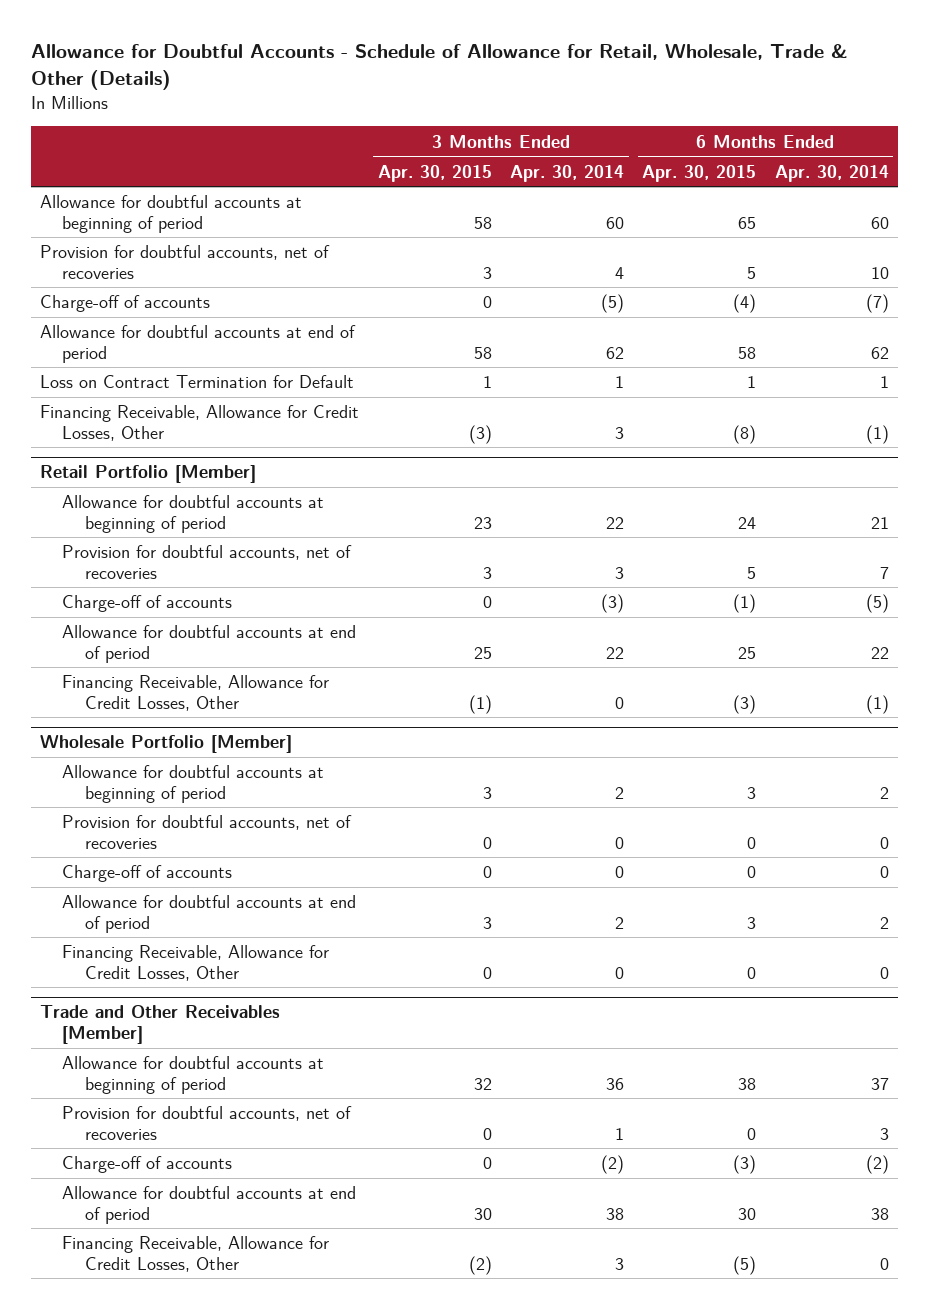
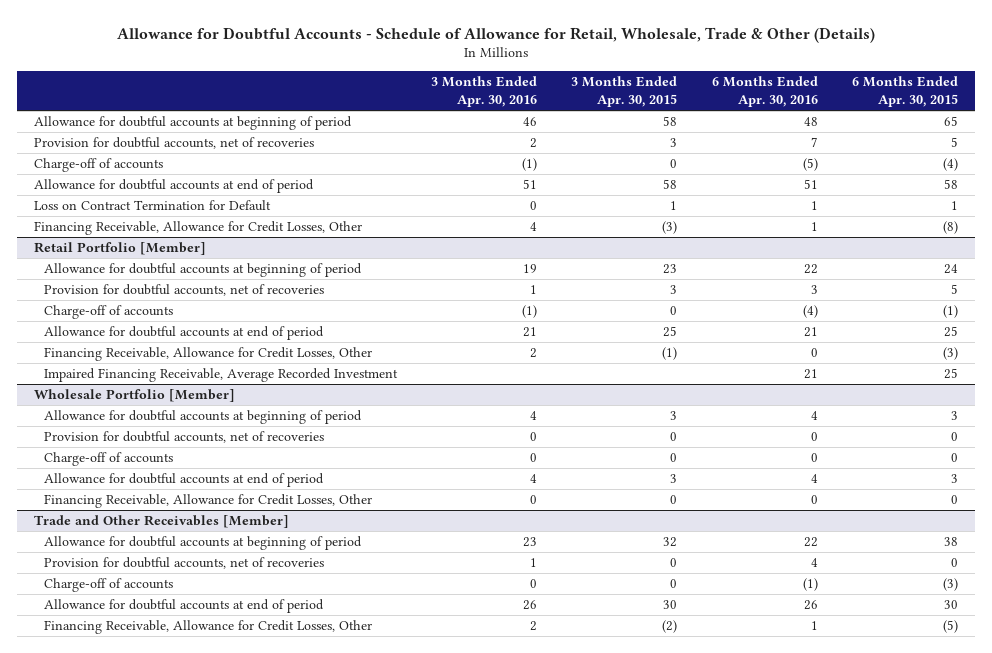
[509,164,624,182] Apr. 30, 2014 -> none
[774,164,889,182] Apr. 30, 2014 -> none
none -> [431,76,538,108] 3 Months Ended Apr. 30, 2016
none -> [711,76,818,108] 6 Months Ended Apr. 30, 2016
none -> [44,368,399,383] Impaired Financing Receivable, Average Recorded Investment

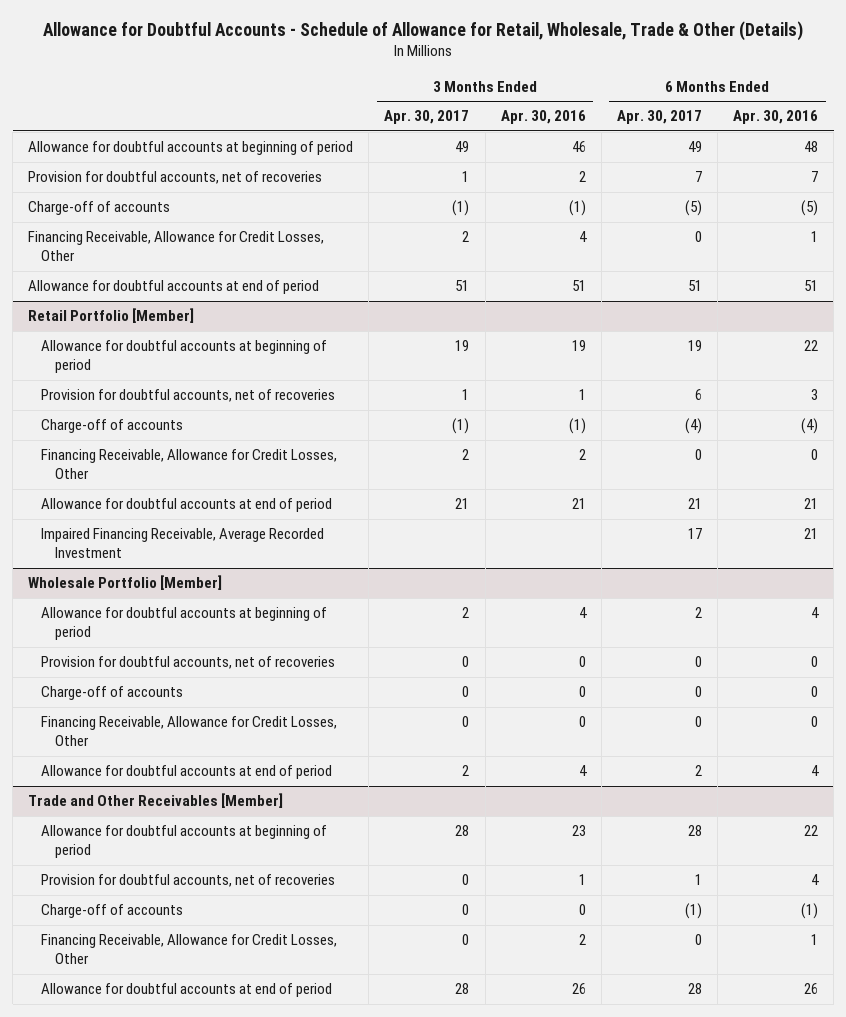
[571,76,678,108] 3 Months Ended Apr. 30, 2015 -> none
[851,76,958,108] 6 Months Ended Apr. 30, 2015 -> none
none -> [384,110,470,125] Apr. 30, 2017
none -> [616,110,702,125] Apr. 30, 2017
[34,200,272,212] Loss on Contract Termination for Default -> none
[34,179,315,194] Allowance for doubtful accounts at end of period -> [28,280,320,295] Allowance for doubtful accounts at end of period
[44,326,325,341] Allowance for doubtful accounts at end of period -> [41,498,333,513] Allowance for doubtful accounts at end of period
[44,473,325,488] Allowance for doubtful accounts at end of period -> [41,765,333,780] Allowance for doubtful accounts at end of period
[44,599,325,614] Allowance for doubtful accounts at end of period -> [41,983,333,998] Allowance for doubtful accounts at end of period

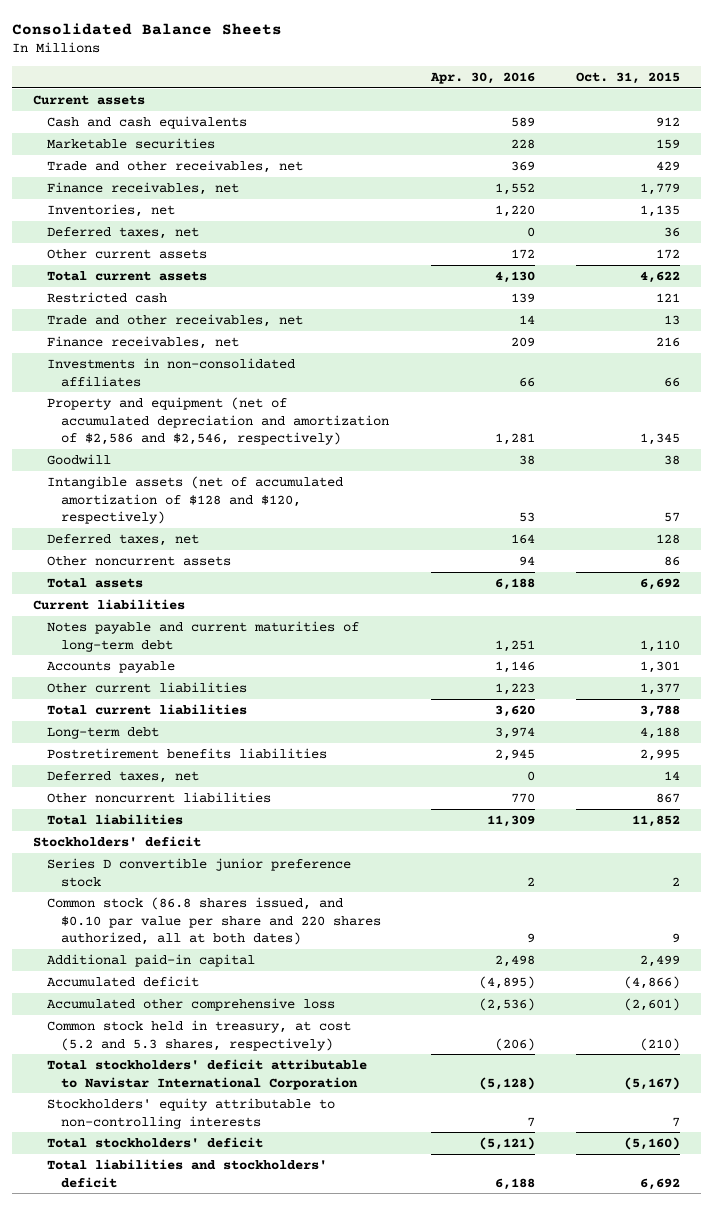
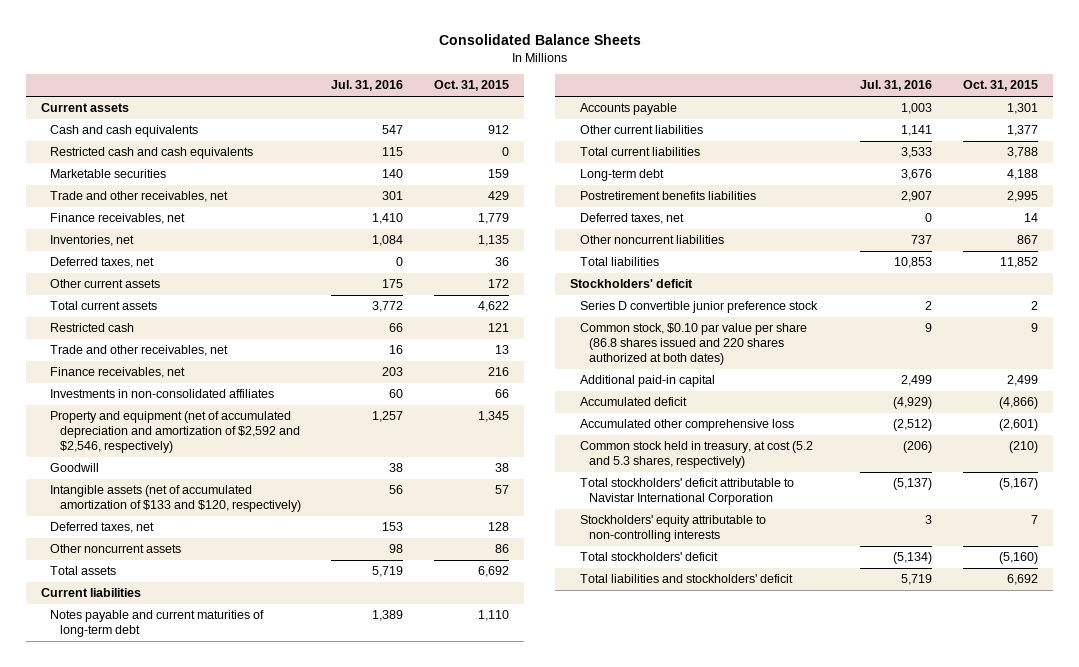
[429,72,535,85] Apr. 30, 2016 -> none
none -> [331,80,404,92] Jul. 31, 2016
none -> [50,147,254,160] Restricted cash and cash equivalents
[47,396,390,446] Property and equipment (net of accumulated depreciation and amortization of $2,586 and $2,546, respectively) -> [50,411,300,453] Property and equipment (net of accumulated depreciation and amortization of $2,592 and $2,546, respectively)
[47,475,344,525] Intangible assets (net of accumulated amortization of $128 and $120, respectively) -> [50,485,301,513] Intangible assets (net of accumulated amortization of $133 and $120, respectively)
[47,896,382,946] Common stock (86.8 shares issued, and $0.10 par value per share and 220 shares authorized, all at both dates) -> [579,323,807,365] Common stock, $0.10 par value per share (86.8 shares issued and 220 shares authorized at both dates)

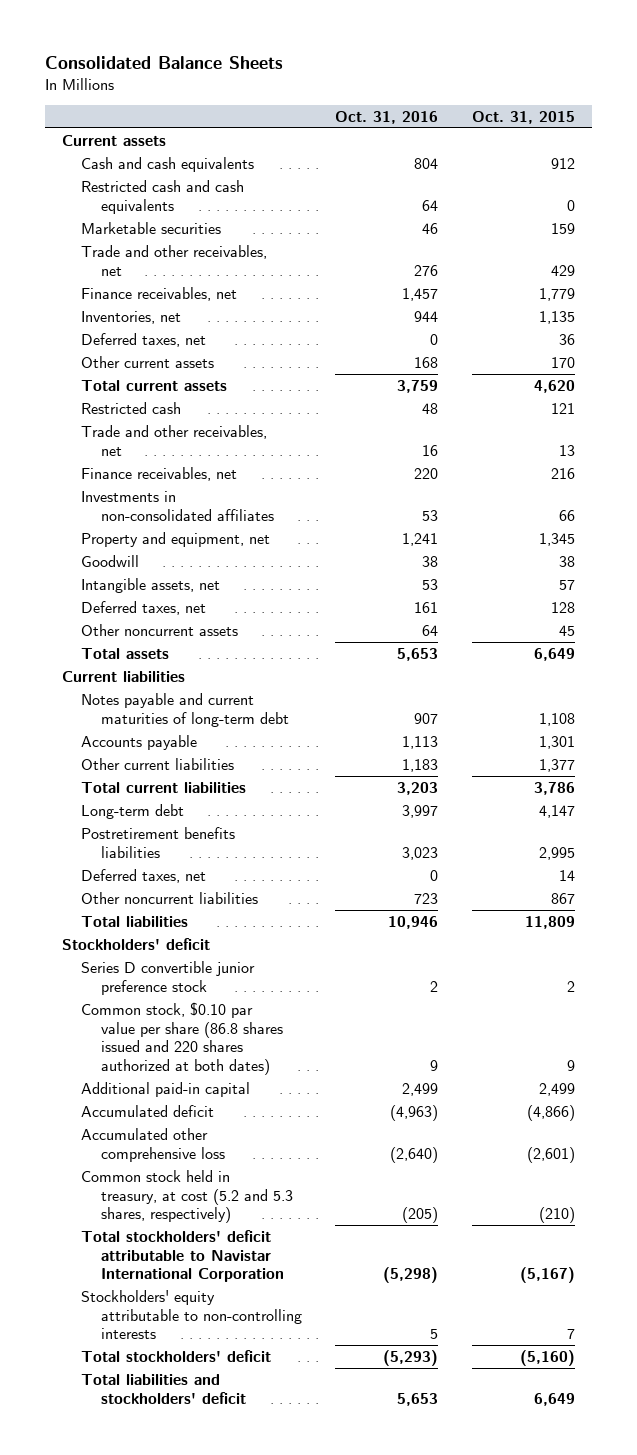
[331,80,404,92] Jul. 31, 2016 -> none
none -> [335,110,439,124] Oct. 31, 2016
[487,279,509,289] 172 -> [550,356,575,368] 170
[477,301,509,313] 4,622 -> [533,379,575,393] 4,620
[50,411,300,453] Property and equipment (net of accumulated depreciation and amortization of $2,592 and $2,546, respectively) -> [81,531,271,547] Property and equipment, net
[50,485,301,513] Intangible assets (net of accumulated amortization of $133 and $120, respectively) -> [81,577,221,593] Intangible assets, net
[494,544,509,554] 86 -> [558,624,575,636] 45
[477,566,509,578] 6,692 -> [533,647,575,661] 6,649
[477,610,509,622] 1,110 -> [538,712,575,726] 1,108
[1006,147,1038,159] 3,788 -> [533,781,575,795] 3,786
[1006,169,1038,181] 4,188 -> [538,804,575,818] 4,147
[999,257,1038,269] 11,852 -> [524,915,575,929] 11,809
[1006,574,1038,586] 6,692 -> [533,1392,575,1406] 6,649

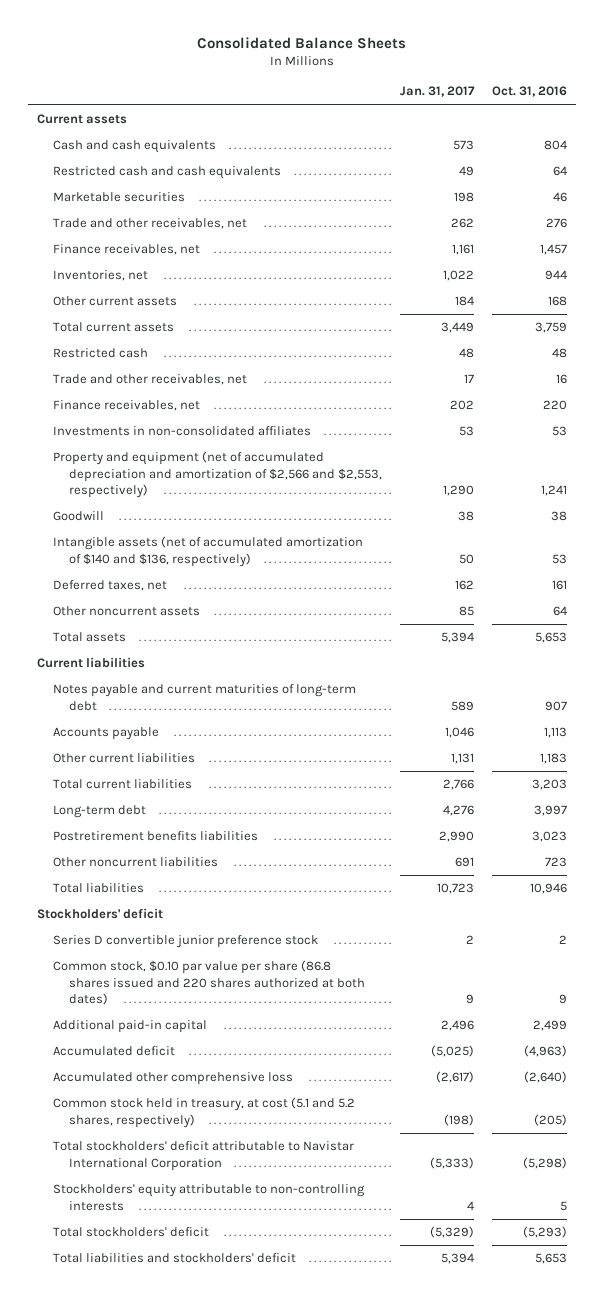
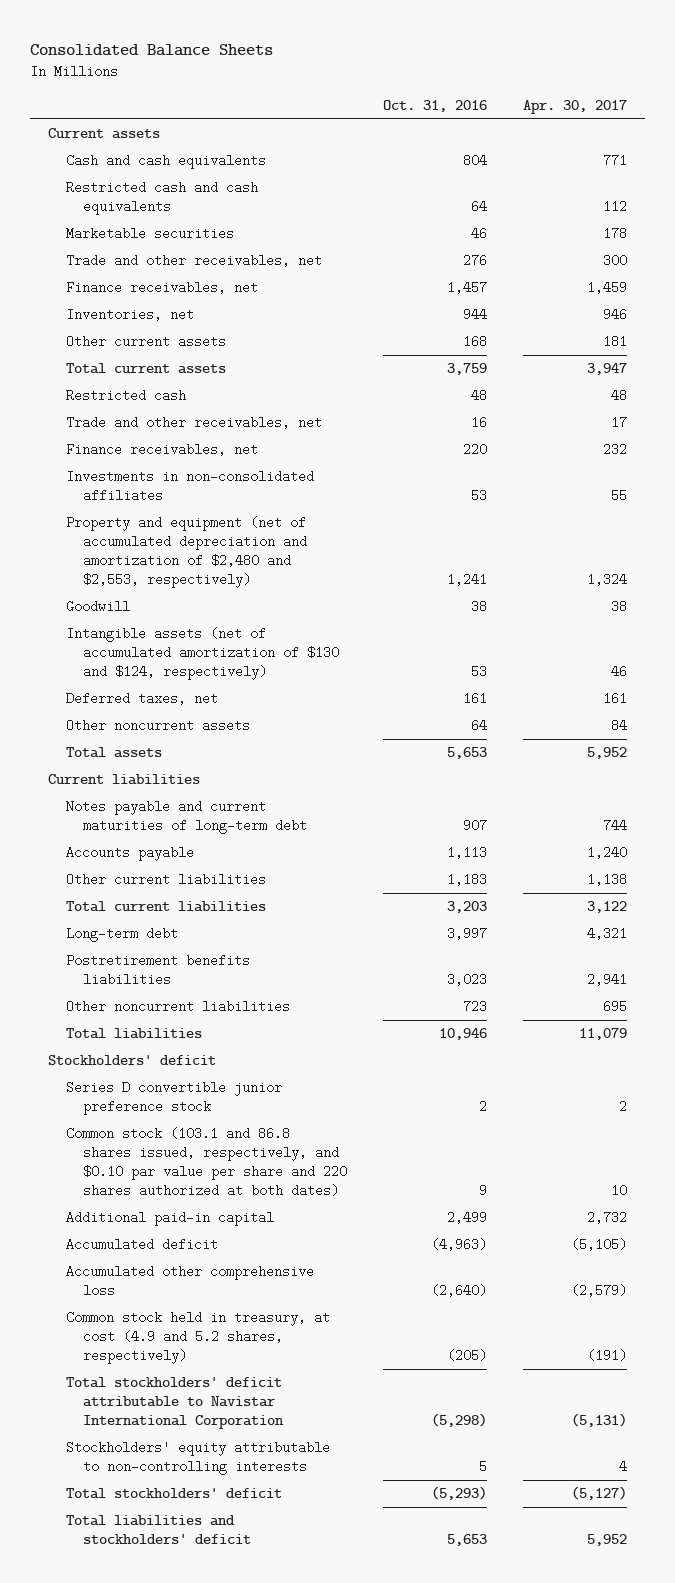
[400,86,476,98] Jan. 31, 2017 -> none
none -> [523,100,628,115] Apr. 30, 2017
[52,451,382,498] Property and equipment (net of accumulated depreciation and amortization of $2,566 and $2,553, respectively) -> [65,516,308,589] Property and equipment (net of accumulated depreciation and amortization of $2,480 and $2,553, respectively)
[52,536,363,567] Intangible assets (net of accumulated amortization of $140 and $136, respectively) -> [65,627,340,681] Intangible assets (net of accumulated amortization of $130 and $124, respectively)
[52,960,365,1005] Common stock, $0.10 par value per share (86.8 shares issued and 220 shares authorized at both dates) -> [65,1127,348,1198] Common stock (103.1 and 86.8 shares issued, respectively, and $0.10 par value per share and 220 shares authorized at both dates)
[52,1097,355,1128] Common stock held in treasury, at cost (5.1 and 5.2 shares, respectively) -> [65,1311,330,1365] Common stock held in treasury, at cost (4.9 and 5.2 shares, respectively)

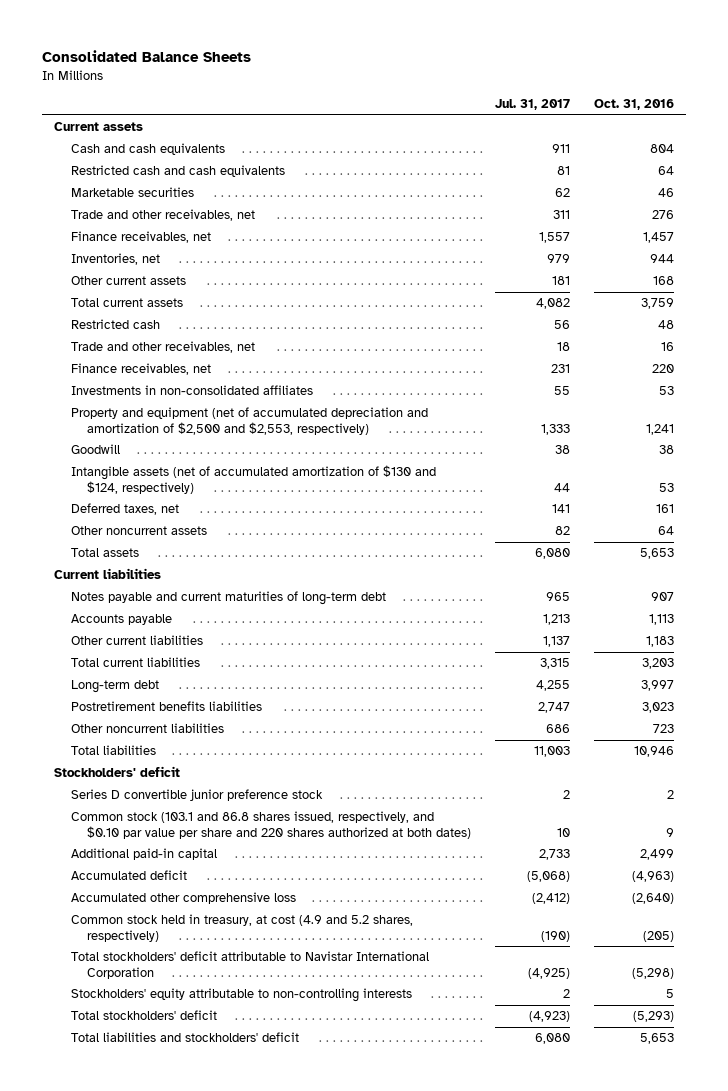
[523,100,628,115] Apr. 30, 2017 -> none
none -> [495,99,571,111] Jul. 31, 2017
[65,516,308,589] Property and equipment (net of accumulated depreciation and amortization of $2,480 and $2,553, respectively) -> [70,407,428,435] Property and equipment (net of accumulated depreciation and amortization of $2,500 and $2,553, respectively)

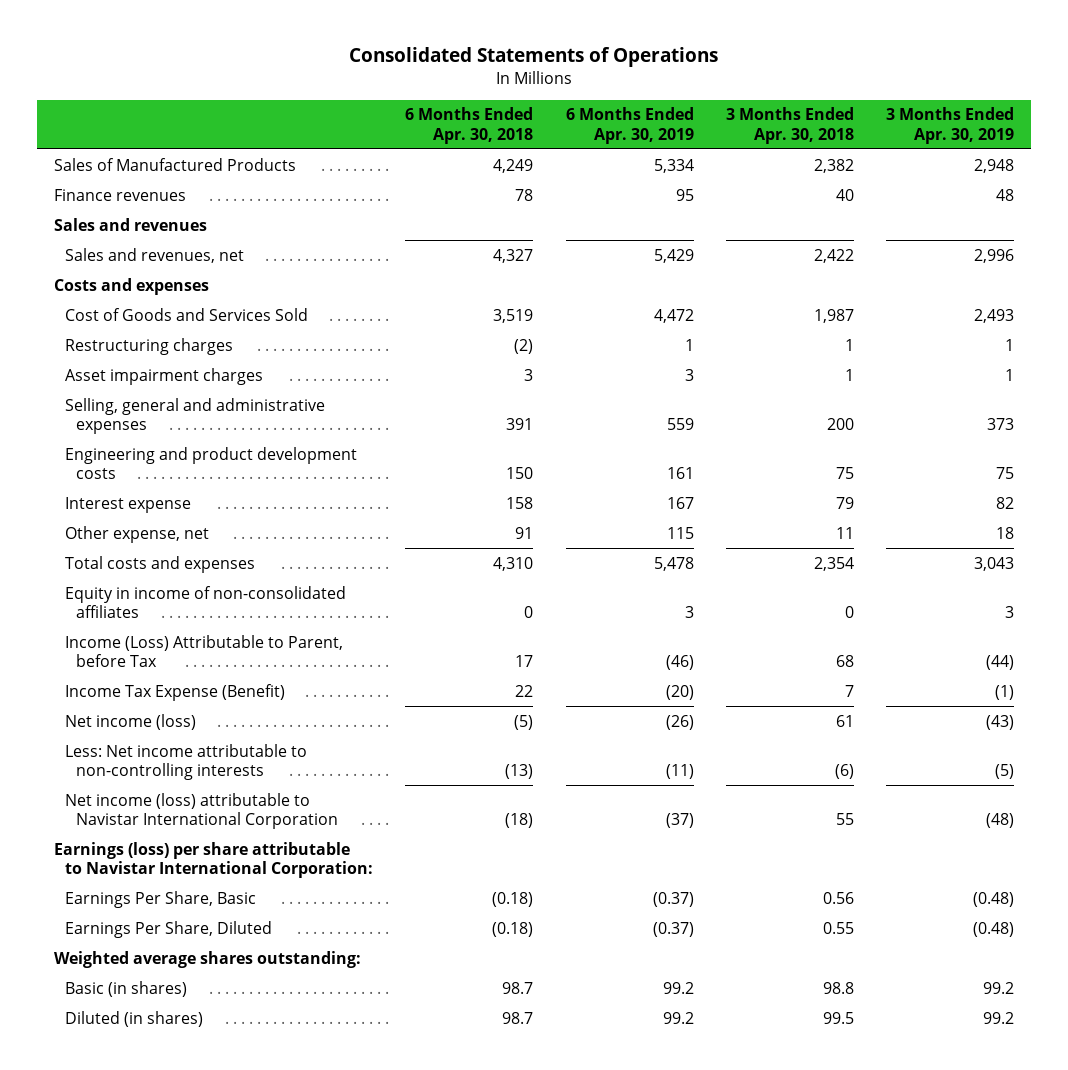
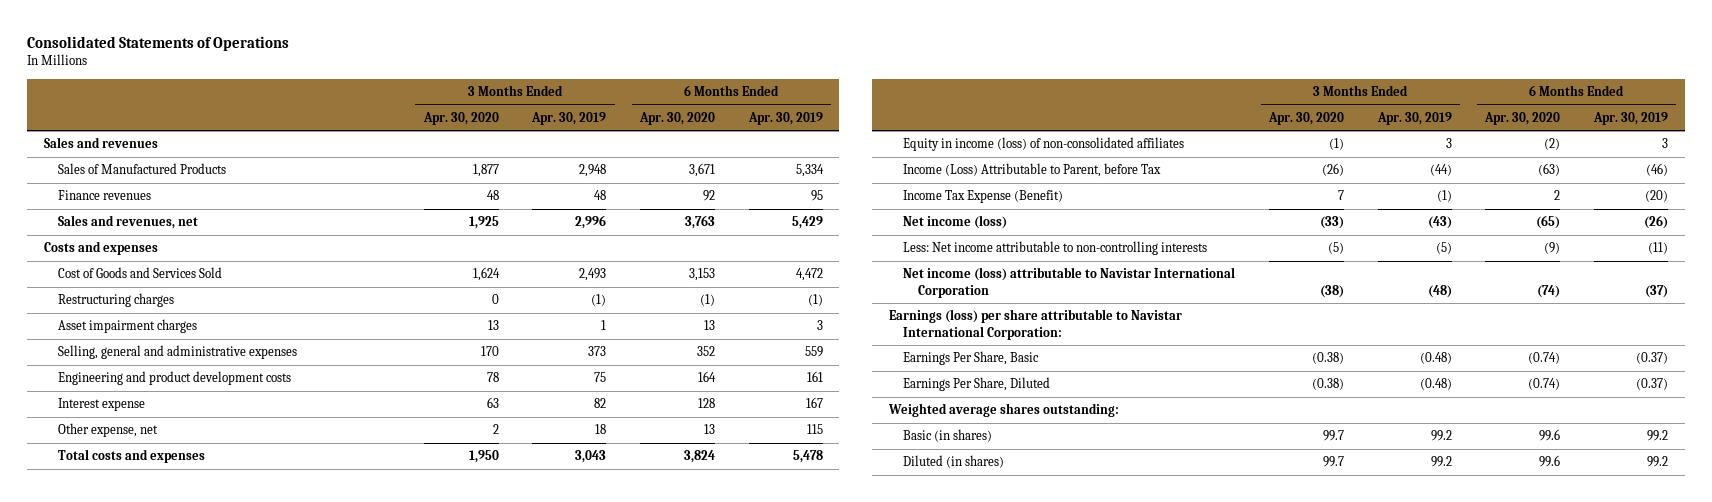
[405,107,534,144] 6 Months Ended Apr. 30, 2018 -> none
[726,107,855,144] 3 Months Ended Apr. 30, 2018 -> none
none -> [422,111,499,125] Apr. 30, 2020
none -> [639,111,716,125] Apr. 30, 2020
[53,217,207,231] Sales and revenues -> [43,137,158,149] Sales and revenues
[684,338,694,351] 1 -> [807,294,823,307] (1)
[1005,338,1015,351] 1 -> [591,294,607,307] (1)
[64,585,346,618] Equity in income of non-consolidated affiliates -> [903,137,1185,152] Equity in income (loss) of non-consolidated affiliates

